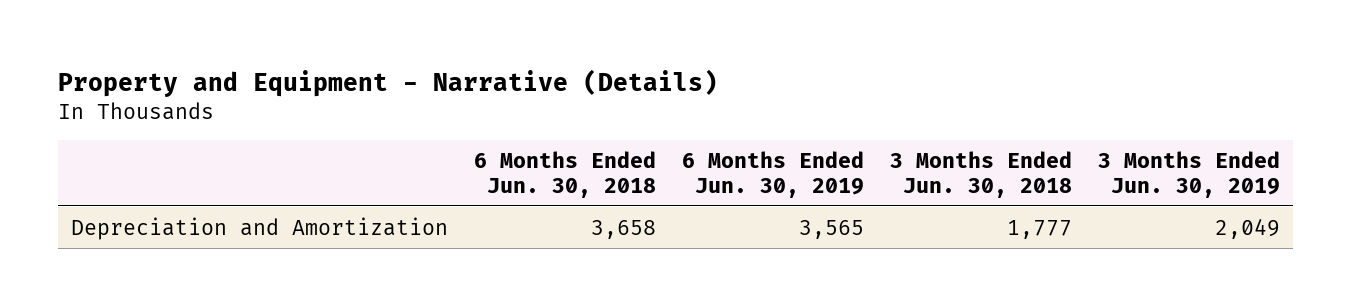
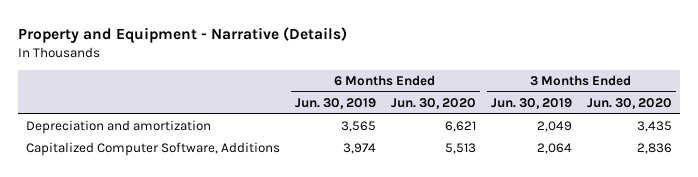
[474,150,657,198] 6 Months Ended Jun. 30, 2018 -> none
[889,150,1072,198] 3 Months Ended Jun. 30, 2018 -> none
none -> [390,98,476,110] Jun. 30, 2020
none -> [587,98,673,110] Jun. 30, 2020
[71,216,449,240] Depreciation and Amortization -> [25,120,211,135] Depreciation and amortization
none -> [25,142,280,157] Capitalized Computer Software, Additions

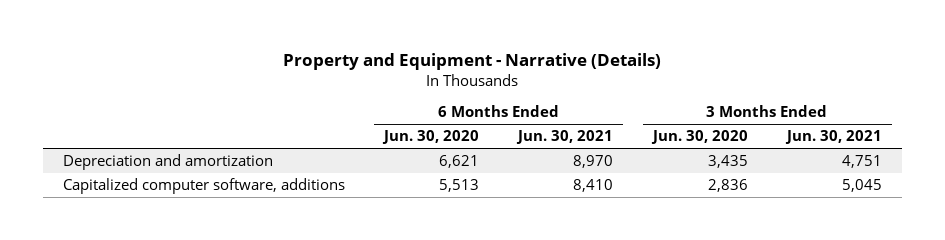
[294,98,376,110] Jun. 30, 2019 -> none
[490,98,572,110] Jun. 30, 2019 -> none
none -> [516,130,614,145] Jun. 30, 2021
none -> [784,130,882,145] Jun. 30, 2021
[25,142,280,157] Capitalized Computer Software, Additions -> [62,178,345,195] Capitalized computer software, additions

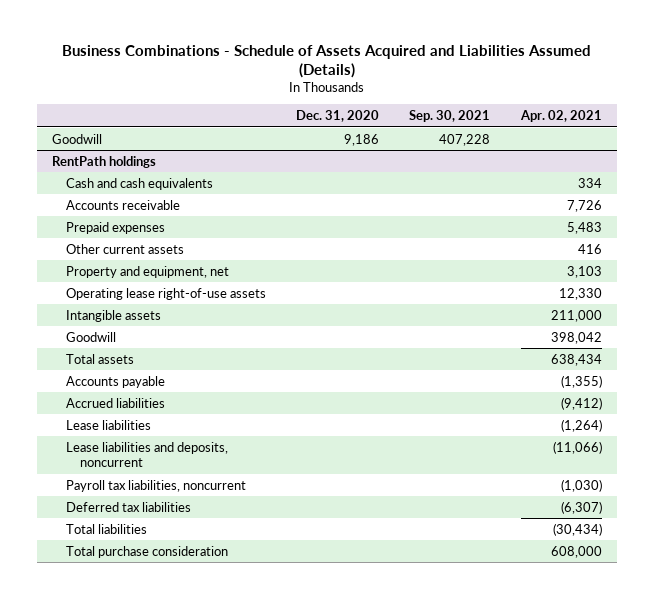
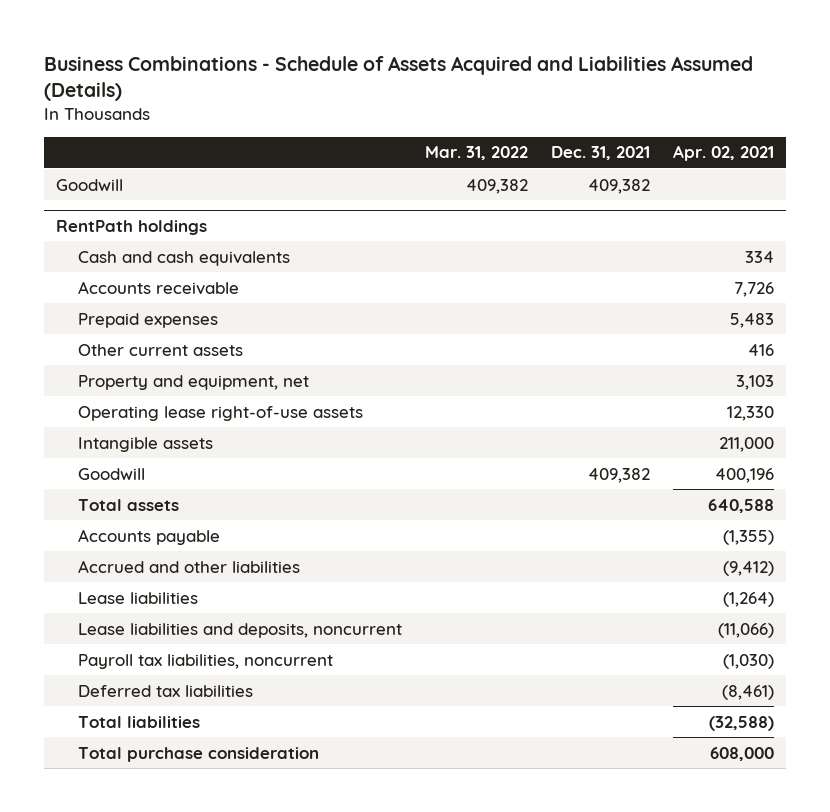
[296,110,380,123] Dec. 31, 2020 -> none
[409,110,491,123] Sep. 30, 2021 -> none
none -> [425,146,529,161] Mar. 31, 2022
none -> [551,146,651,161] Dec. 31, 2021
[550,331,602,344] 398,042 -> [715,467,775,483] 400,196
[550,353,602,366] 638,434 -> [708,498,775,513] 640,588
[65,397,165,408] Accrued liabilities -> [77,559,300,573] Accrued and other liabilities
[560,500,602,514] (6,307) -> [722,684,775,700] (8,461)
[552,522,602,536] (30,434) -> [709,715,775,731] (32,588)

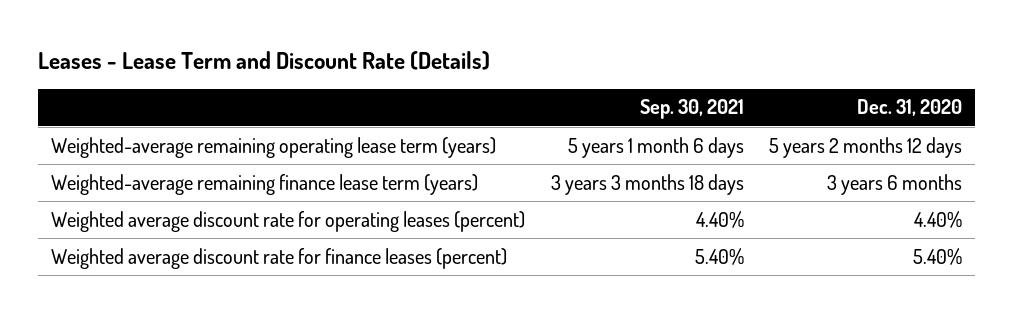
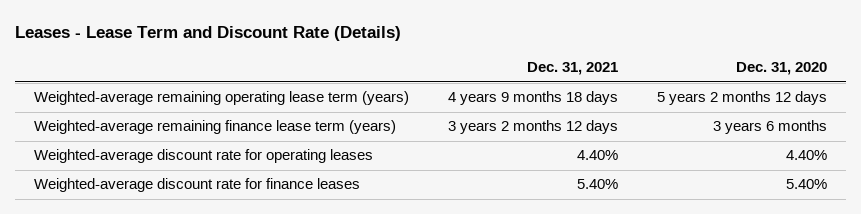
[639,99,744,120] Sep. 30, 2021 -> none
none -> [527,62,619,76] Dec. 31, 2021
[50,210,525,232] Weighted average discount rate for operating leases (percent) -> [34,149,374,164] Weighted-average discount rate for operating leases
[50,247,507,269] Weighted average discount rate for finance leases (percent) -> [34,178,361,193] Weighted-average discount rate for finance leases

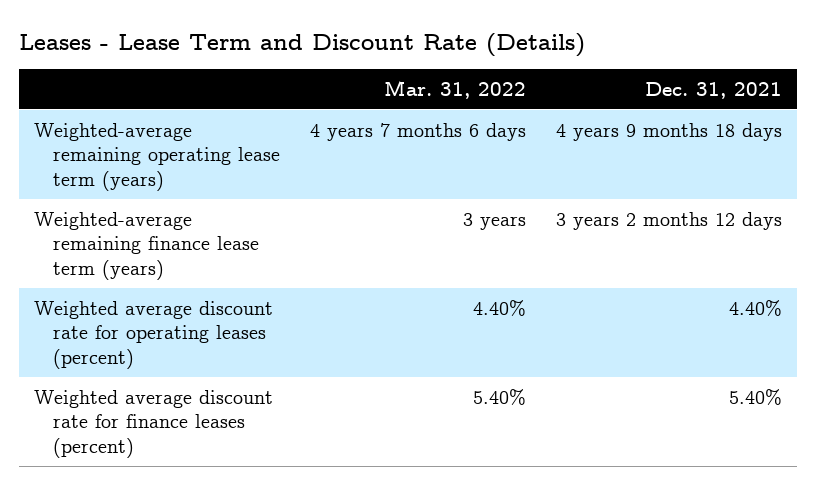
[736,62,828,76] Dec. 31, 2020 -> none
none -> [384,79,527,99] Mar. 31, 2022
[34,149,374,164] Weighted-average discount rate for operating leases -> [33,300,273,370] Weighted average discount rate for operating leases (percent)
[34,178,361,193] Weighted-average discount rate for finance leases -> [33,389,273,459] Weighted average discount rate for finance leases (percent)

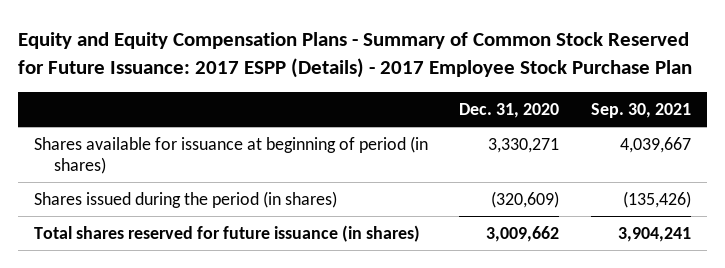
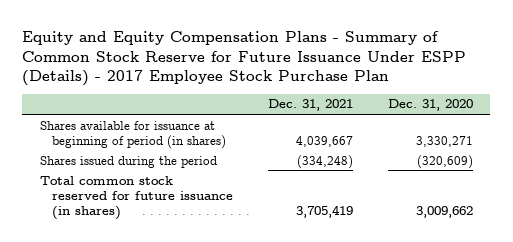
[17,31,692,79] Equity and Equity Compensation Plans - Summary of Common Stock Reserved for Future Issuance: 2017 ESPP (Details) - 2017 Employee Stock Purchase Plan -> [22,31,467,87] Equity and Equity Compensation Plans - Summary of Common Stock Reserve for Future Issuance Under ESPP (Details) - 2017 Employee Stock Purchase Plan
[591,103,692,119] Sep. 30, 2021 -> none
none -> [267,99,353,112] Dec. 31, 2021
[33,191,337,209] Shares issued during the period (in shares) -> [39,155,217,168] Shares issued during the period
[33,225,420,243] Total shares reserved for future issuance (in shares) -> [39,175,234,220] Total common stock reserved for future issuance (in shares)

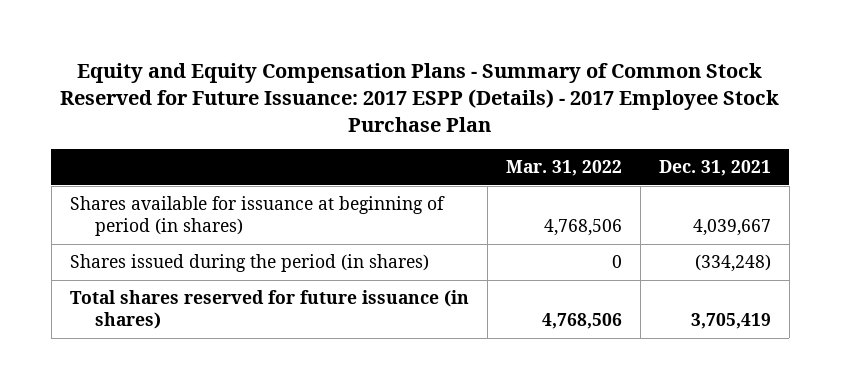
[22,31,467,87] Equity and Equity Compensation Plans - Summary of Common Stock Reserve for Future Issuance Under ESPP (Details) - 2017 Employee Stock Purchase Plan -> [60,63,780,132] Equity and Equity Compensation Plans - Summary of Common Stock Reserved for Future Issuance: 2017 ESPP (Details) - 2017 Employee Stock Purchase Plan
[387,99,473,112] Dec. 31, 2020 -> none
none -> [505,160,622,177] Mar. 31, 2022
[39,155,217,168] Shares issued during the period -> [69,254,429,273] Shares issued during the period (in shares)
[39,175,234,220] Total common stock reserved for future issuance (in shares) -> [69,290,469,330] Total shares reserved for future issuance (in shares)

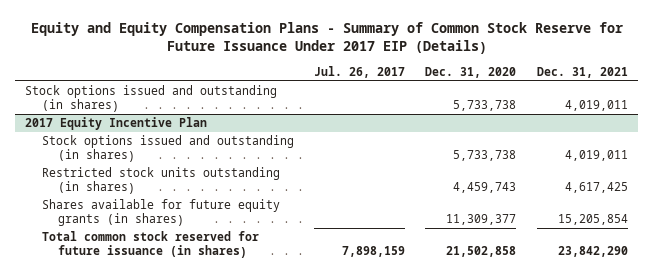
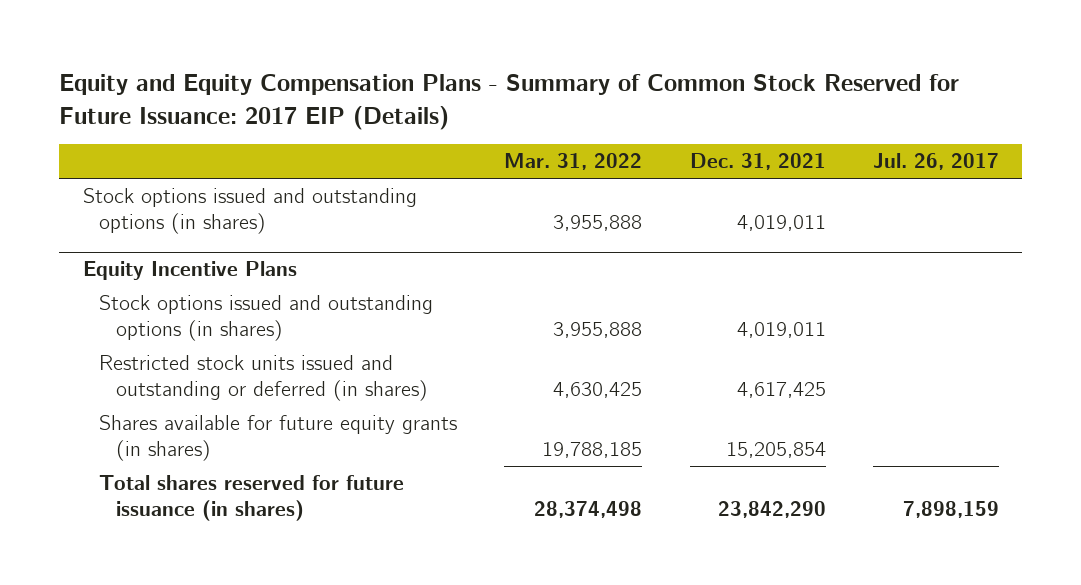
[30,22,623,55] Equity and Equity Compensation Plans - Summary of Common Stock Reserve for Future Issuance Under 2017 EIP (Details) -> [58,74,959,130] Equity and Equity Compensation Plans - Summary of Common Stock Reserved for Future Issuance: 2017 EIP (Details)
[425,67,517,79] Dec. 31, 2020 -> none
none -> [504,153,643,171] Mar. 31, 2022
[25,85,278,113] Stock options issued and outstanding (in shares) -> [82,187,417,235] Stock options issued and outstanding options (in shares)
[25,117,208,131] 2017 Equity Incentive Plan -> [82,261,297,281] Equity Incentive Plans
[41,135,294,163] Stock options issued and outstanding (in shares) -> [99,294,434,342] Stock options issued and outstanding options (in shares)
[41,167,280,195] Restricted stock units outstanding (in shares) -> [99,354,429,402] Restricted stock units issued and outstanding or deferred (in shares)
[41,231,259,259] Total common stock reserved for future issuance (in shares) -> [99,474,405,522] Total shares reserved for future issuance (in shares)

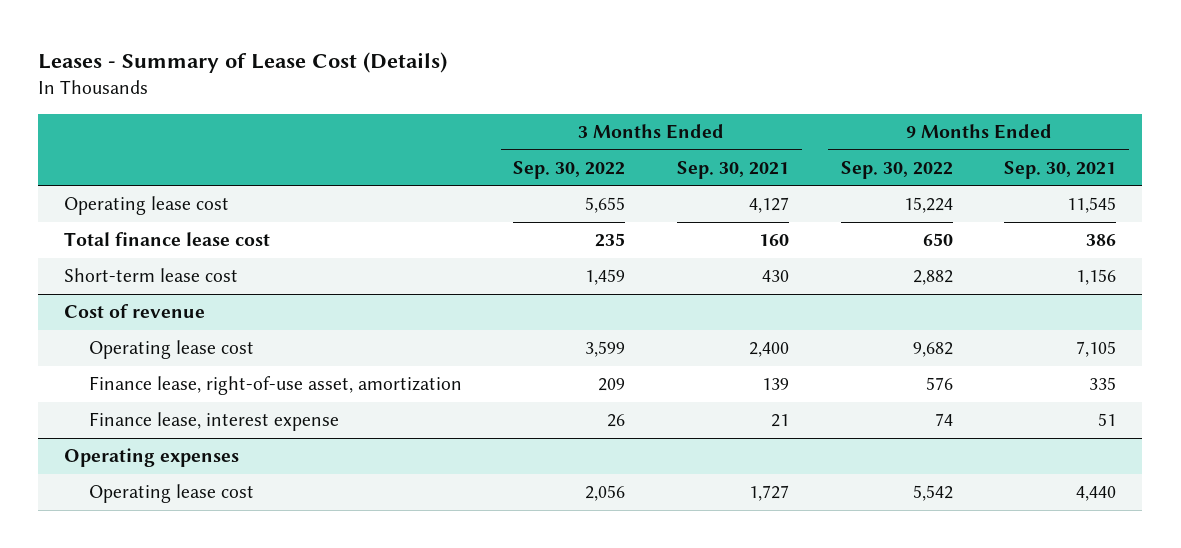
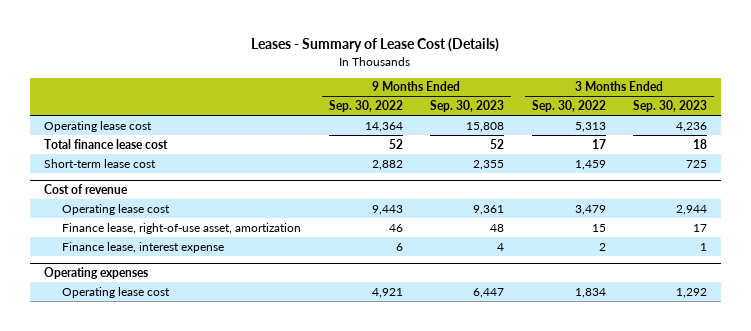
[677,160,790,179] Sep. 30, 2021 -> none
[1004,160,1117,179] Sep. 30, 2021 -> none
none -> [430,100,505,113] Sep. 30, 2023
none -> [633,100,708,113] Sep. 30, 2023
[585,197,626,214] 5,655 -> [574,121,606,132] 5,313
[903,197,953,214] 15,224 -> [364,121,403,132] 14,364
[595,233,626,248] 235 -> [591,138,606,149] 17
[922,233,953,247] 650 -> [388,138,403,149] 52
[585,341,626,358] 3,599 -> [574,204,606,215] 3,479
[912,342,953,358] 9,682 -> [371,204,403,215] 9,443
[598,378,626,392] 209 -> [591,223,606,232] 15
[925,377,953,391] 576 -> [388,223,403,232] 46
[607,414,626,428] 26 -> [598,242,606,251] 2
[934,413,953,427] 74 -> [395,242,403,251] 6
[585,485,626,502] 2,056 -> [574,287,606,298] 1,834
[912,485,953,502] 5,542 -> [371,287,403,298] 4,921

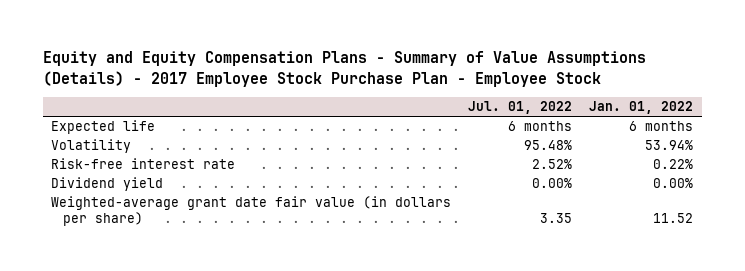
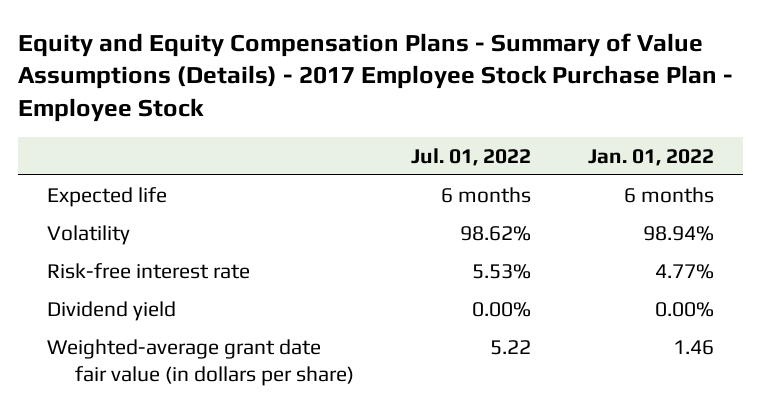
[524,140,573,151] 95.48% -> [460,225,532,241] 98.62%
[645,140,694,151] 53.94% -> [643,225,715,241] 98.94%
[532,159,573,170] 2.52% -> [472,263,532,279] 5.53%
[653,159,694,170] 0.22% -> [655,263,715,279] 4.77%
[540,212,573,223] 3.35 -> [490,339,532,355] 5.22
[653,212,694,223] 11.52 -> [673,339,715,355] 1.46

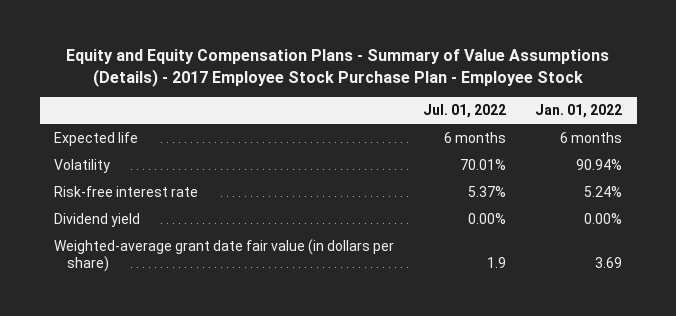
[460,225,532,241] 98.62% -> [460,159,507,171] 70.01%
[643,225,715,241] 98.94% -> [576,159,623,171] 90.94%
[472,263,532,279] 5.53% -> [468,186,507,198] 5.37%
[655,263,715,279] 4.77% -> [584,186,623,198] 5.24%
[490,339,532,355] 5.22 -> [487,256,507,268] 1.9
[673,339,715,355] 1.46 -> [595,256,623,268] 3.69

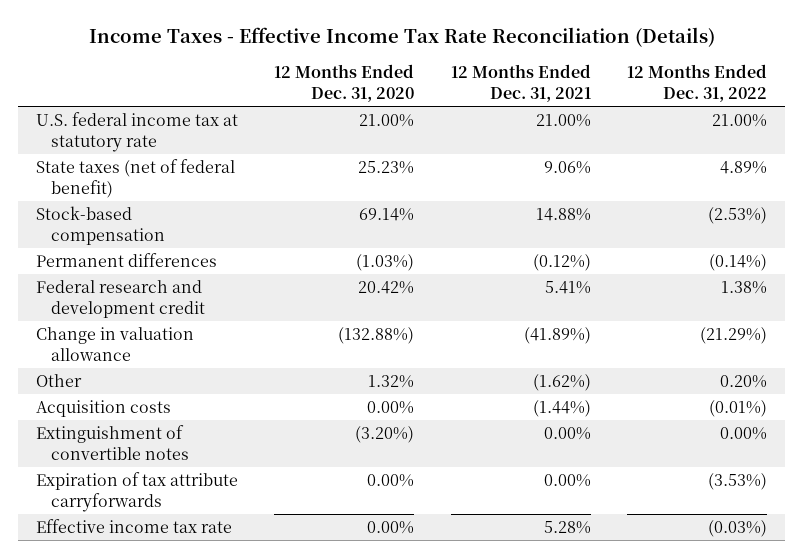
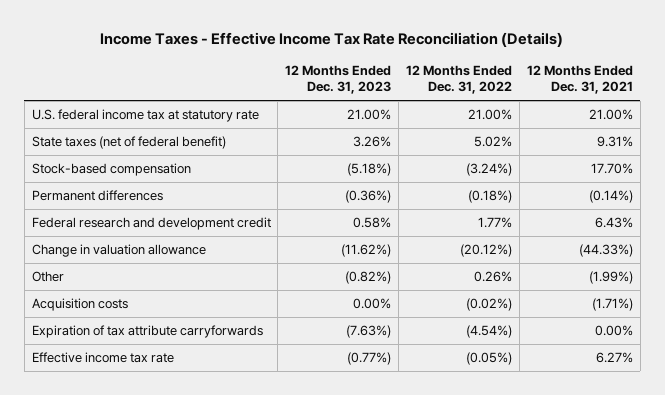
[274,63,415,102] 12 Months Ended Dec. 31, 2020 -> none
none -> [285,64,392,95] 12 Months Ended Dec. 31, 2023
[35,424,190,460] Extinguishment of convertible notes -> none
[543,160,591,174] 9.06% -> [597,135,634,147] 9.31%
[720,160,768,174] 4.89% -> [474,135,513,147] 5.02%
[535,207,591,221] 14.88% -> [591,162,634,174] 17.70%
[708,206,768,224] (2.53%) -> [466,162,513,176] (3.24%)
[532,253,591,271] (0.12%) -> [589,189,634,203] (0.14%)
[709,253,768,271] (0.14%) -> [468,189,513,203] (0.18%)
[544,280,591,294] 5.41% -> [595,216,634,228] 6.43%
[721,280,768,294] 1.38% -> [478,216,513,228] 1.77%
[523,326,591,344] (41.89%) -> [579,243,634,257] (44.33%)
[700,326,768,344] (21.29%) -> [460,243,513,257] (20.12%)
[532,373,591,391] (1.62%) -> [589,270,634,284] (1.99%)
[720,374,768,388] 0.20% -> [474,270,513,282] 0.26%
[532,399,591,417] (1.44%) -> [592,297,634,311] (1.71%)
[709,399,768,417] (0.01%) -> [466,297,513,311] (0.02%)
[708,472,768,490] (3.53%) -> [466,324,513,338] (4.54%)
[543,520,591,534] 5.28% -> [596,351,634,363] 6.27%
[708,519,768,537] (0.03%) -> [466,351,513,365] (0.05%)

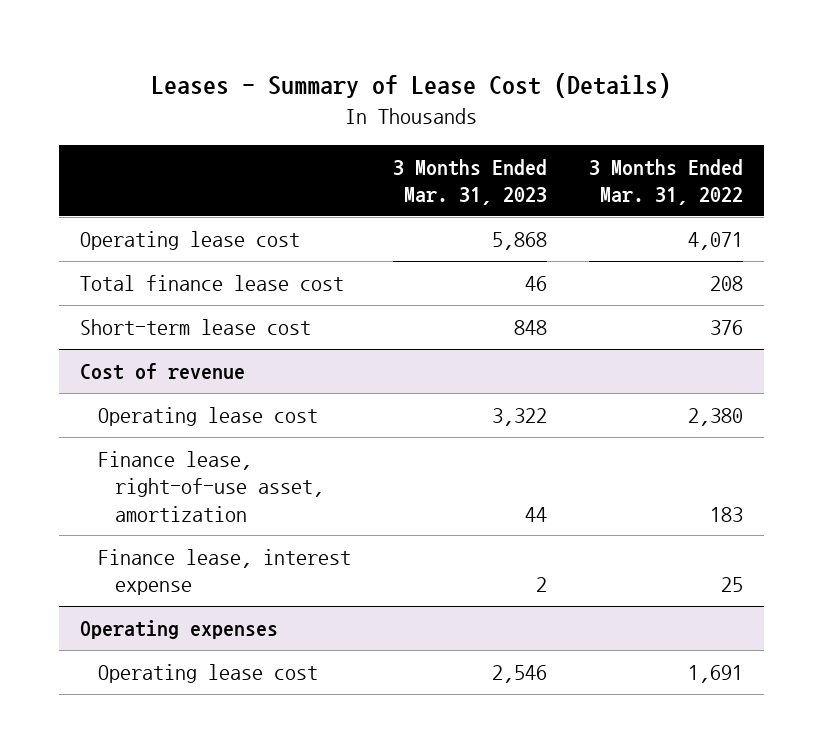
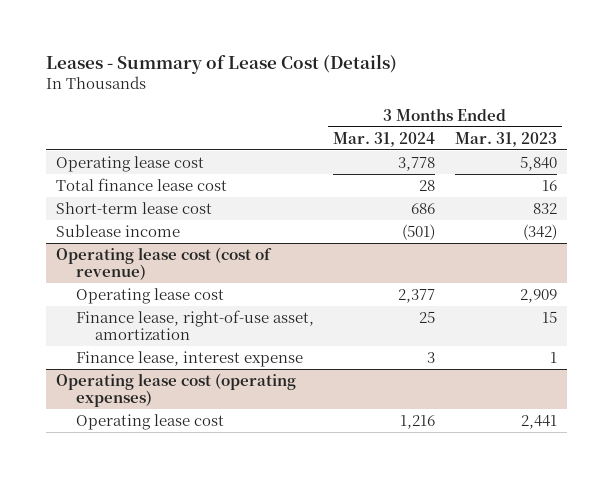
[588,158,743,206] 3 Months Ended Mar. 31, 2022 -> none
none -> [333,131,436,147] Mar. 31, 2024
[491,231,547,250] 5,868 -> [519,155,557,171] 5,840
[524,275,547,291] 46 -> [541,179,557,191] 16
[513,319,547,335] 848 -> [532,202,557,214] 832
none -> [55,223,180,237] Sublease income
[79,362,245,380] Cost of revenue -> [55,246,272,281] Operating lease cost (cost of revenue)
[491,407,547,426] 3,322 -> [519,288,557,303] 2,909
[524,506,547,522] 44 -> [541,310,557,323] 15
[535,577,547,593] 2 -> [549,351,557,363] 1
[79,619,278,639] Operating expenses -> [55,372,296,408] Operating lease cost (operating expenses)
[491,664,547,683] 2,546 -> [520,414,557,429] 2,441

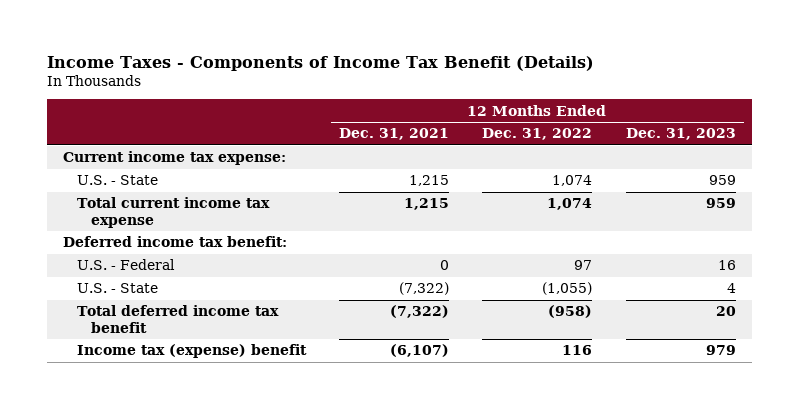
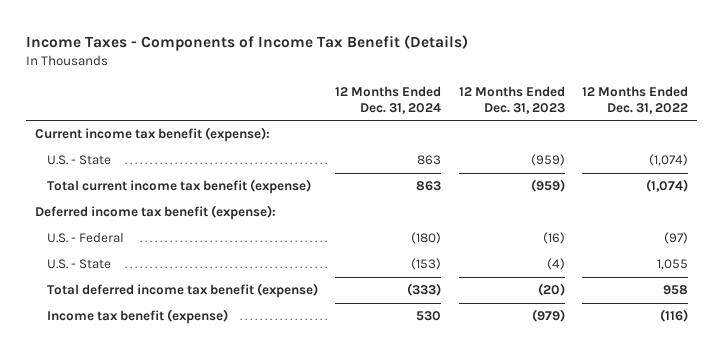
[339,128,450,141] Dec. 31, 2021 -> none
none -> [335,85,442,114] 12 Months Ended Dec. 31, 2024
[63,151,287,166] Current income tax expense: -> [34,127,270,143] Current income tax benefit (expense):
[552,175,593,187] 1,074 -> [649,154,689,167] (1,074)
[708,175,736,186] 959 -> [530,154,565,167] (959)
[76,197,270,228] Total current income tax expense -> [47,179,312,195] Total current income tax benefit (expense)
[547,198,593,211] 1,074 -> [646,179,689,193] (1,074)
[705,198,736,209] 959 -> [530,179,565,193] (959)
[63,236,288,248] Deferred income tax benefit: -> [34,205,276,221] Deferred income tax benefit (expense):
[574,260,593,271] 97 -> [664,232,689,245] (97)
[717,260,736,271] 16 -> [542,232,565,245] (16)
[542,282,593,296] (1,055) -> [657,259,689,271] 1,055
[726,283,736,294] 4 -> [546,258,565,271] (4)
[76,305,279,333] Total deferred income tax benefit -> [47,283,319,299] Total deferred income tax benefit (expense)
[548,305,593,319] (958) -> [663,285,689,296] 958
[715,306,736,317] 20 -> [537,283,565,297] (20)
[76,344,307,359] Income tax (expense) benefit -> [47,309,229,325] Income tax benefit (expense)
[562,345,593,356] 116 -> [660,309,689,323] (116)
[705,345,736,356] 979 -> [531,309,565,323] (979)

